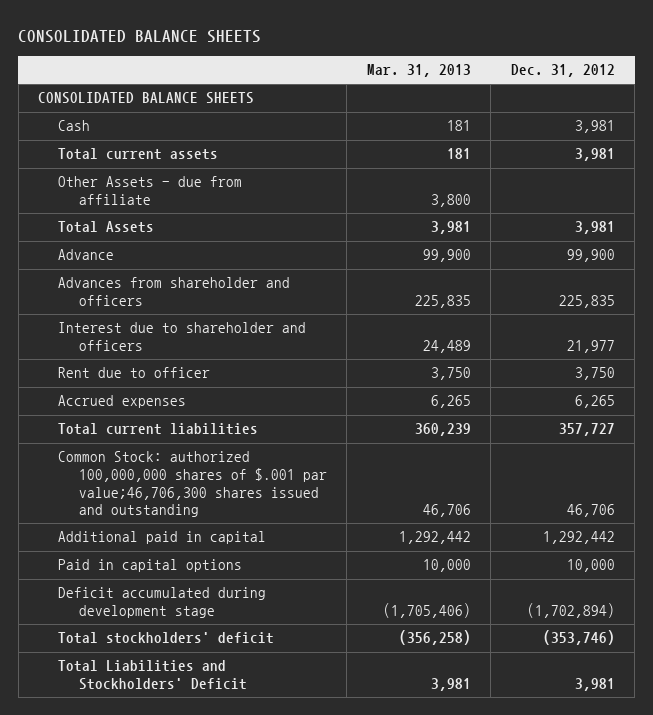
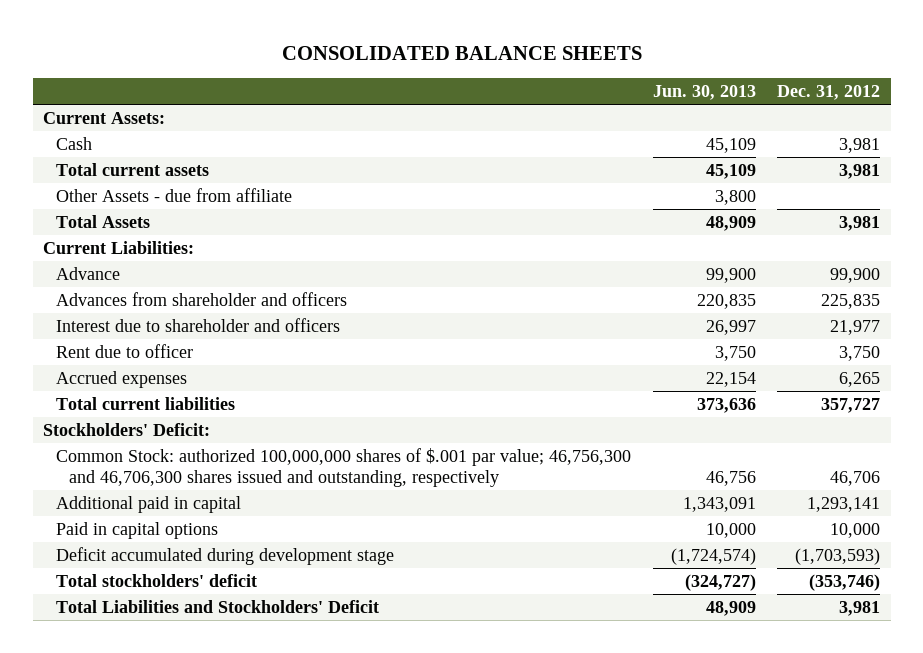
[366,64,471,78] Mar. 31, 2013 -> none
none -> [652,85,756,101] Jun. 30, 2013
[38,92,255,105] CONSOLIDATED BALANCE SHEETS -> none
none -> [43,111,166,124] Current Assets:
none -> [43,240,195,254] Current Liabilities:
none -> [43,422,211,436] Stockholders' Deficit:
[58,451,327,518] Common Stock: authorized 100,000,000 shares of $.001 par value;46,706,300 shares issued and outstanding -> [56,447,632,487] Common Stock: authorized 100,000,000 shares of $.001 par value; 46,756,300 and 46,706,300 shares issued and outstanding, respectively
[542,531,615,545] 1,292,442 -> [806,496,880,512] 1,293,141
[526,602,615,618] (1,702,894) -> [794,547,880,565] (1,703,593)

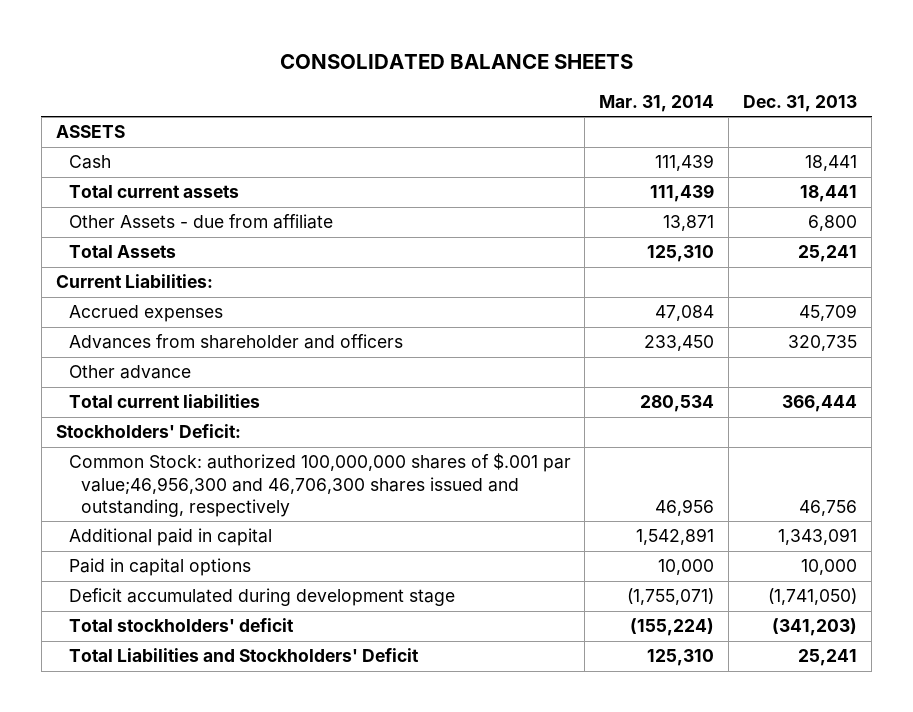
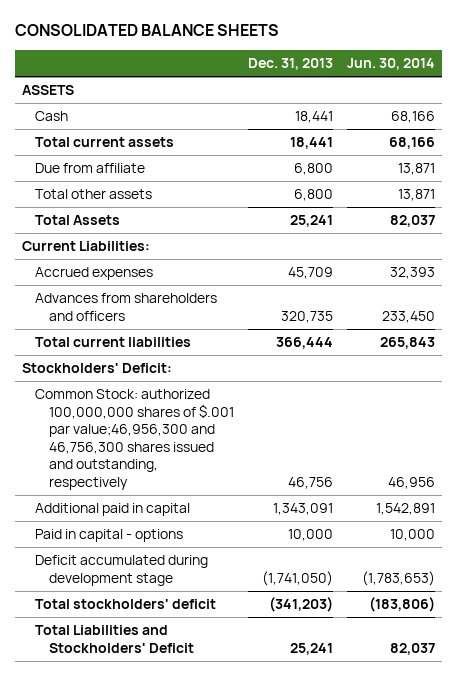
[599,94,715,112] Mar. 31, 2014 -> none
none -> [346,58,435,71] Jun. 30, 2014
[68,214,333,230] Other Assets - due from affiliate -> [35,163,146,174] Due from affiliate
none -> [35,189,153,200] Total other assets
[68,365,191,380] Other advance -> none
[68,334,403,350] Advances from shareholder and officers -> [35,293,218,321] Advances from shareholders and officers
[68,453,571,517] Common Stock: authorized 100,000,000 shares of $.001 par value;46,956,300 and 46,706,300 shares issued and outstanding, respectively -> [35,389,234,490] Common Stock: authorized 100,000,000 shares of $.001 par value;46,956,300 and 46,756,300 shares issued and outstanding, respectively
[68,558,251,577] Paid in capital options -> [35,529,184,543] Paid in capital - options

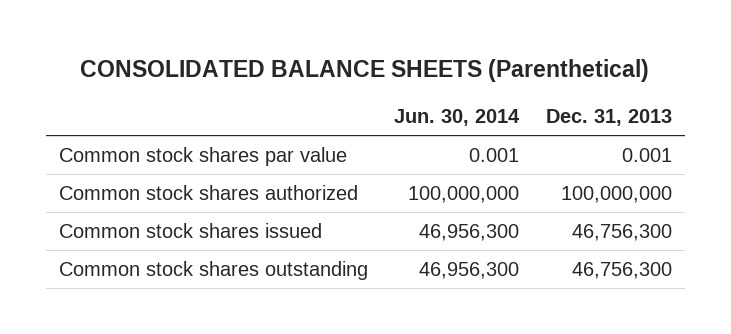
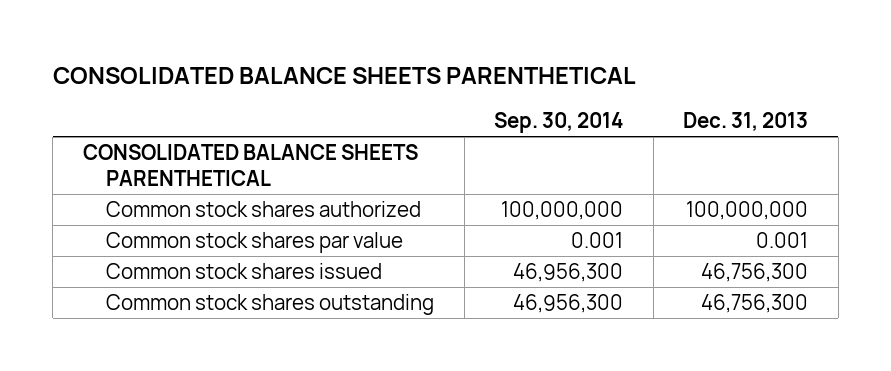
[80,59,650,83] CONSOLIDATED BALANCE SHEETS (Parenthetical) -> [52,67,636,85] CONSOLIDATED BALANCE SHEETS PARENTHETICAL
[394,109,521,127] Jun. 30, 2014 -> none
none -> [494,112,624,134] Sep. 30, 2014
none -> [82,144,418,187] CONSOLIDATED BALANCE SHEETS PARENTHETICAL
[59,146,348,166] Common stock shares par value -> [106,232,404,254] Common stock shares par value

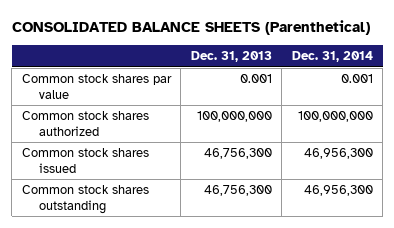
[52,67,636,85] CONSOLIDATED BALANCE SHEETS PARENTHETICAL -> [11,19,370,35] CONSOLIDATED BALANCE SHEETS (Parenthetical)
[494,112,624,134] Sep. 30, 2014 -> none
none -> [291,51,373,63] Dec. 31, 2014
[82,144,418,187] CONSOLIDATED BALANCE SHEETS PARENTHETICAL -> none
[106,201,422,218] Common stock shares authorized -> [21,111,149,136] Common stock shares authorized

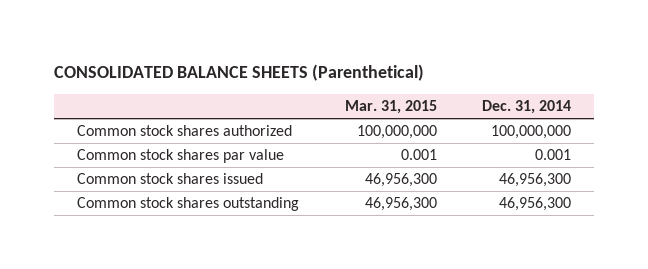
[190,51,272,63] Dec. 31, 2013 -> none
none -> [344,100,437,115] Mar. 31, 2015
[21,74,172,99] Common stock shares par value -> [76,149,284,164] Common stock shares par value

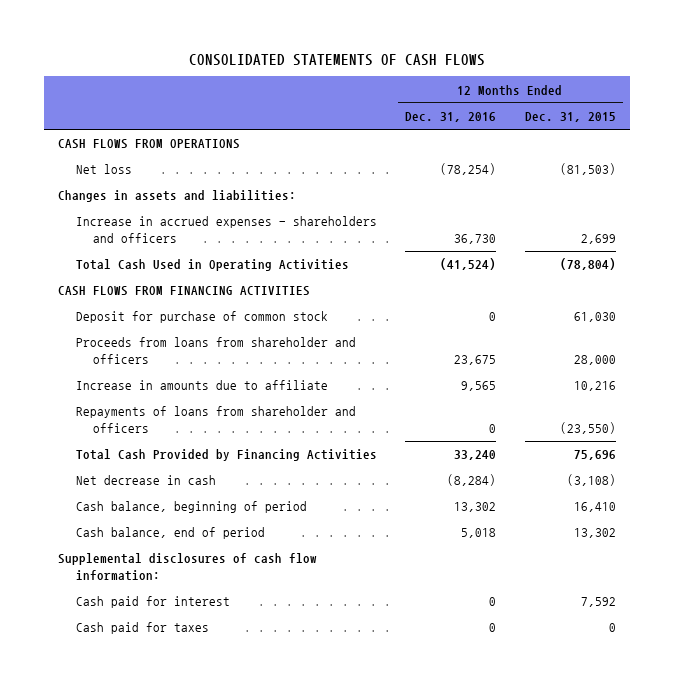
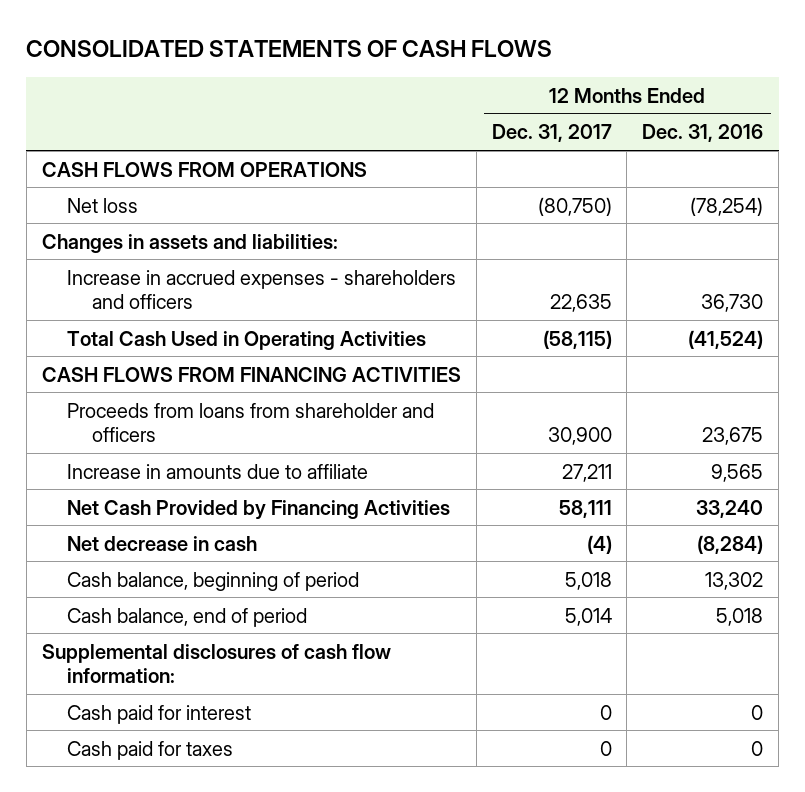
[524,112,616,123] Dec. 31, 2015 -> none
none -> [491,124,612,143] Dec. 31, 2017
[75,311,328,324] Deposit for purchase of common stock -> none
[75,406,356,433] Repayments of loans from shareholder and officers -> none
[75,449,377,462] Total Cash Provided by Financing Activities -> [66,499,450,520] Net Cash Provided by Financing Activities

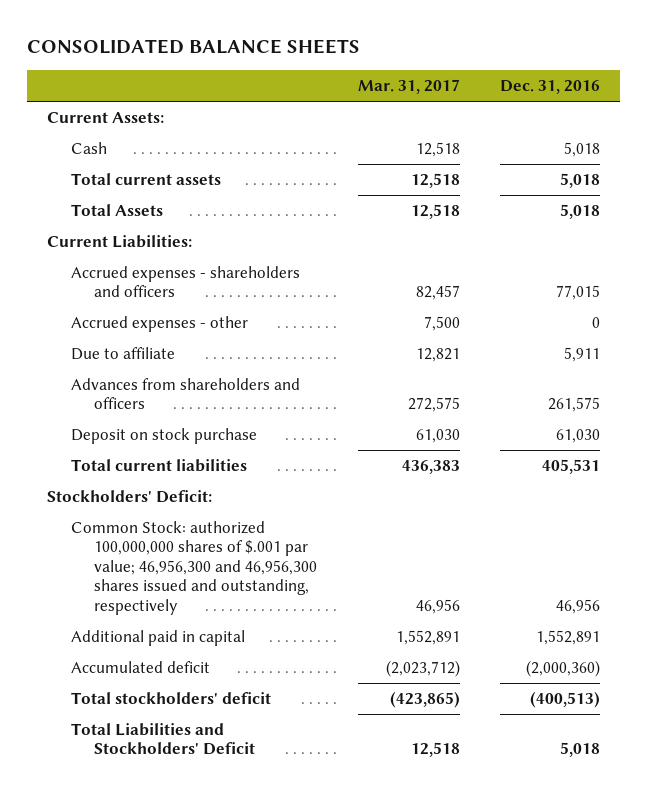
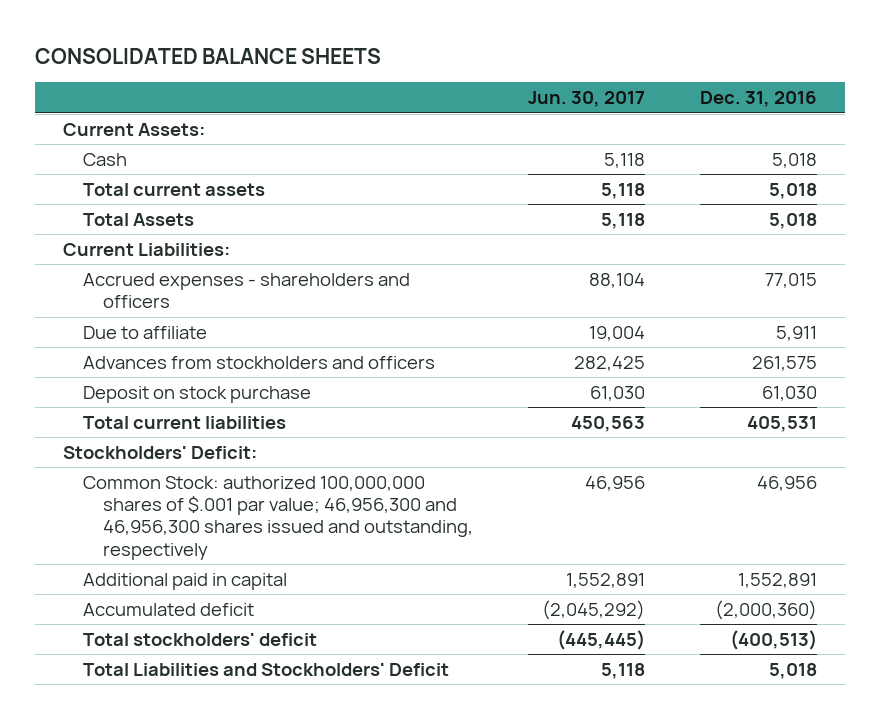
[357,79,460,95] Mar. 31, 2017 -> none
none -> [528,91,646,108] Jun. 30, 2017
[70,315,248,332] Accrued expenses - other -> none
[70,377,300,410] Advances from shareholders and officers -> [83,355,436,369] Advances from stockholders and officers

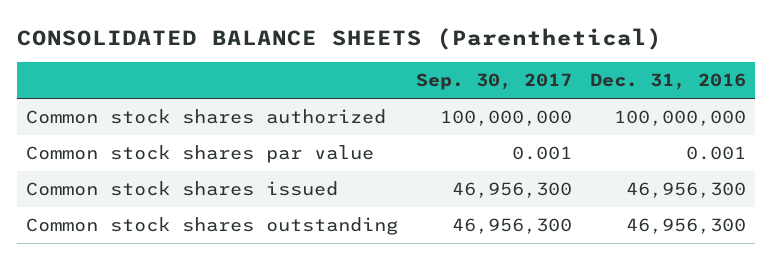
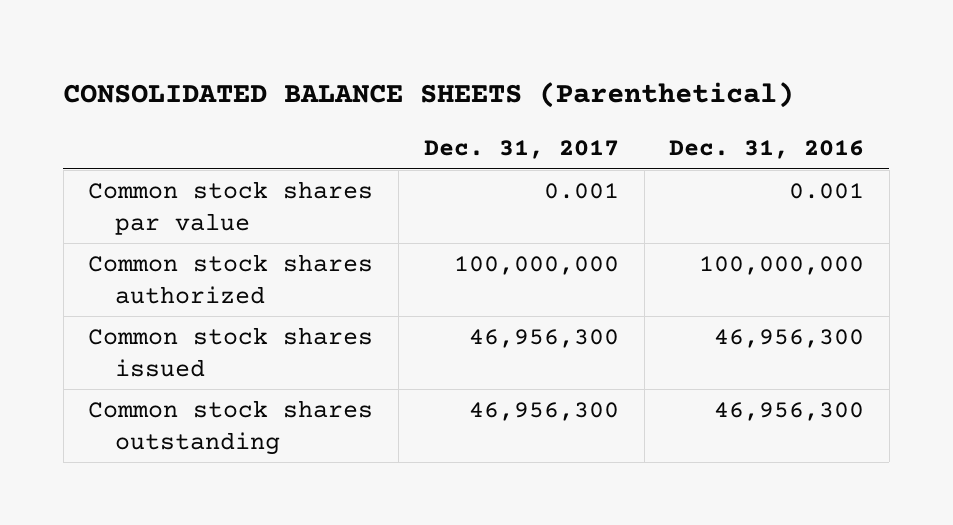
[416,73,573,91] Sep. 30, 2017 -> none
none -> [423,140,619,160] Dec. 31, 2017
[26,109,387,125] Common stock shares authorized -> [88,253,374,304] Common stock shares authorized

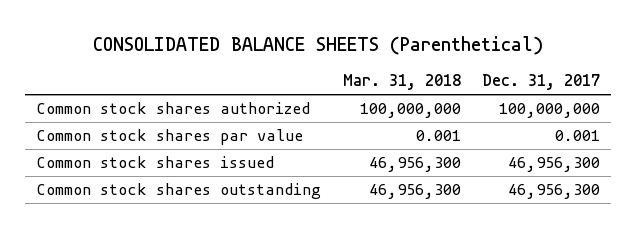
[669,140,865,160] Dec. 31, 2016 -> none
none -> [342,74,461,91] Mar. 31, 2018
[88,180,374,235] Common stock shares par value -> [35,129,303,146] Common stock shares par value

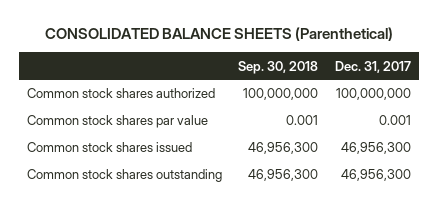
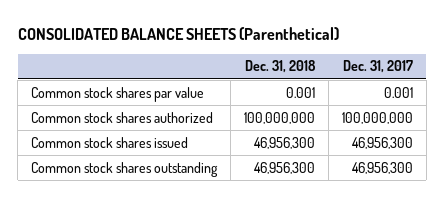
[238,60,319,74] Sep. 30, 2018 -> none
none -> [245,60,317,74] Dec. 31, 2018
[27,88,216,99] Common stock shares authorized -> [31,111,214,123] Common stock shares authorized

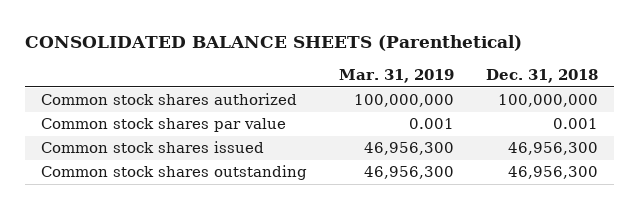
[342,60,413,74] Dec. 31, 2017 -> none
none -> [339,69,455,84] Mar. 31, 2019
[31,86,205,102] Common stock shares par value -> [41,118,287,133] Common stock shares par value

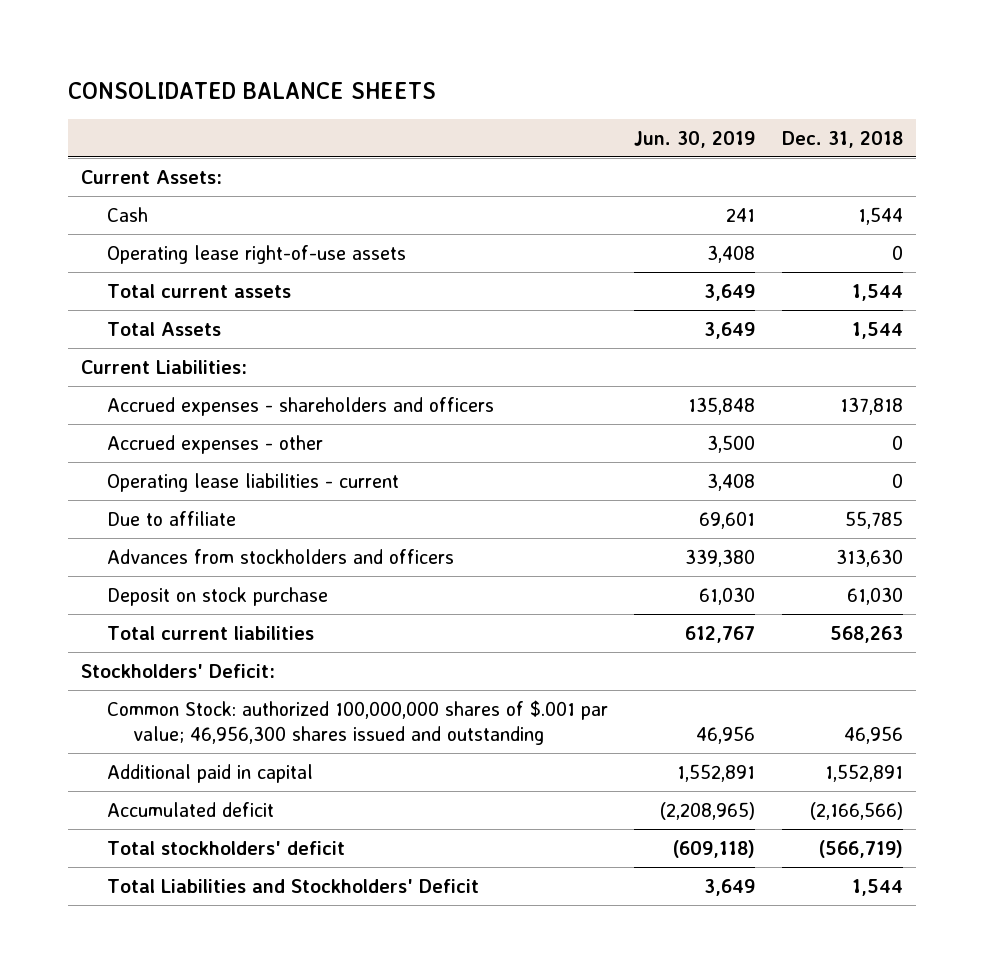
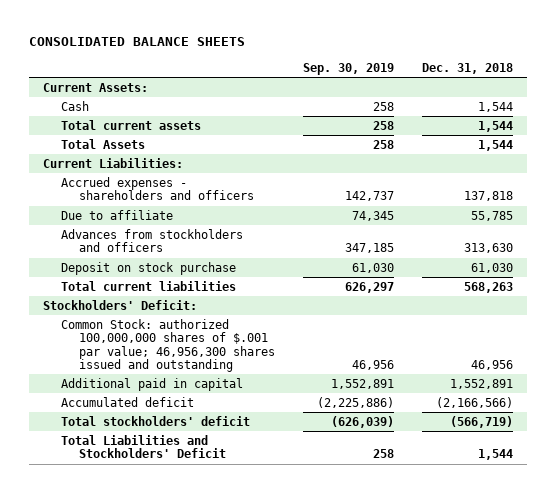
[634,130,756,148] Jun. 30, 2019 -> none
none -> [302,62,394,75] Sep. 30, 2019
[107,244,407,264] Operating lease right-of-use assets -> none
[107,434,324,454] Accrued expenses - other -> none
[107,472,400,492] Operating lease liabilities - current -> none

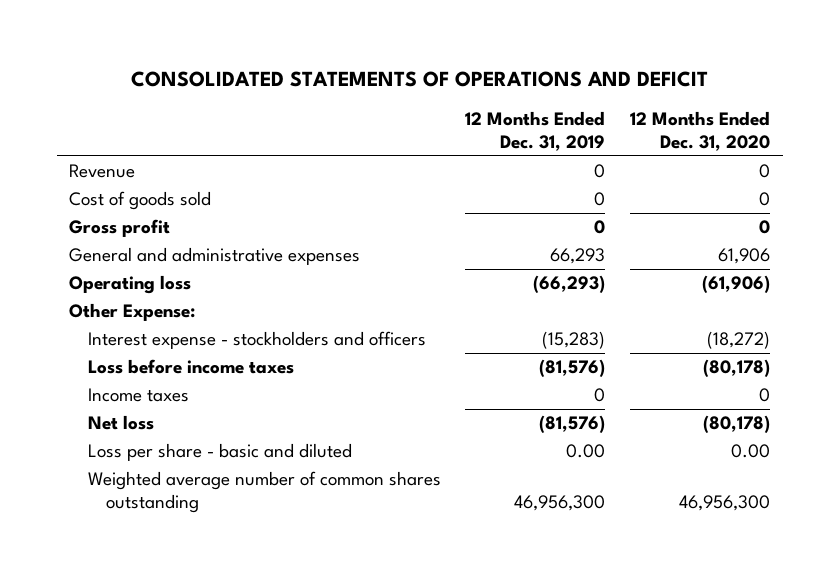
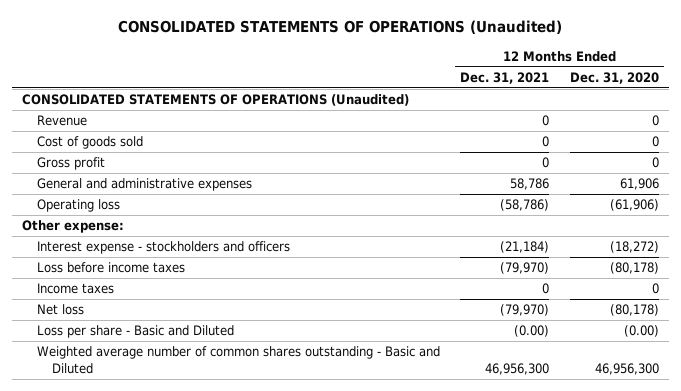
[130,71,708,88] CONSOLIDATED STATEMENTS OF OPERATIONS AND DEFICIT -> [118,20,563,35] CONSOLIDATED STATEMENTS OF OPERATIONS (Unaudited)
[465,111,606,151] 12 Months Ended Dec. 31, 2019 -> none
none -> [460,71,550,84] Dec. 31, 2021
none -> [22,94,410,107] CONSOLIDATED STATEMENTS OF OPERATIONS (Unaudited)
[69,303,196,322] Other Expense: -> [22,220,125,234] Other expense:
[87,443,352,462] Loss per share - basic and diluted -> [37,325,235,339] Loss per share - Basic and Diluted
[731,444,771,459] 0.00 -> [623,325,659,338] (0.00)
[87,471,441,513] Weighted average number of common shares outstanding -> [37,346,441,374] Weighted average number of common shares outstanding - Basic and Diluted

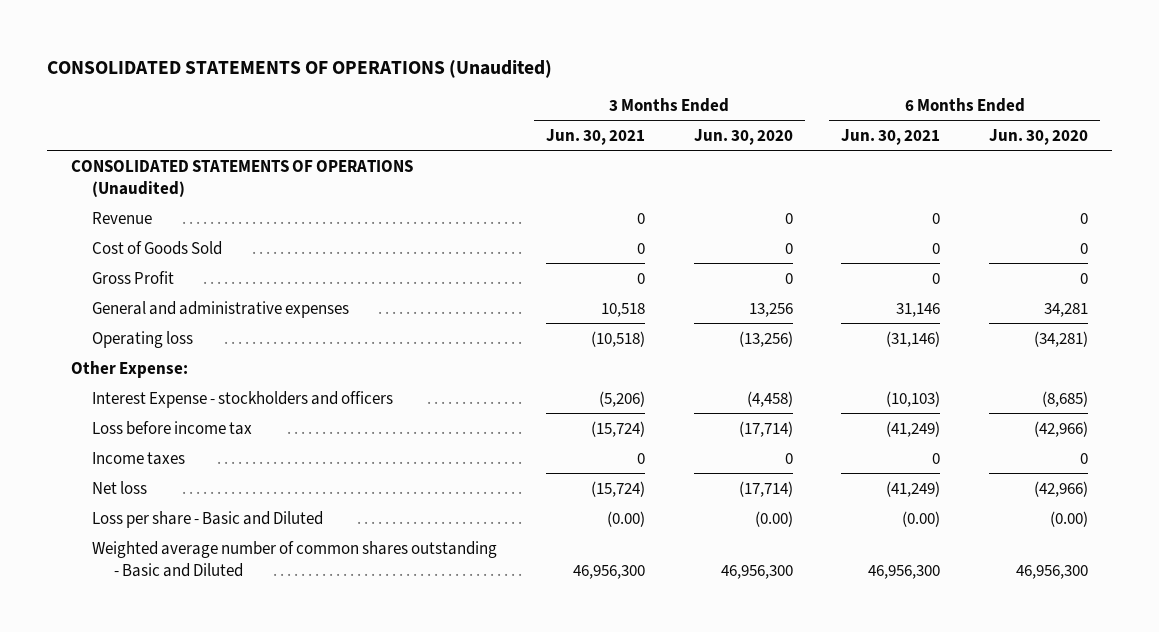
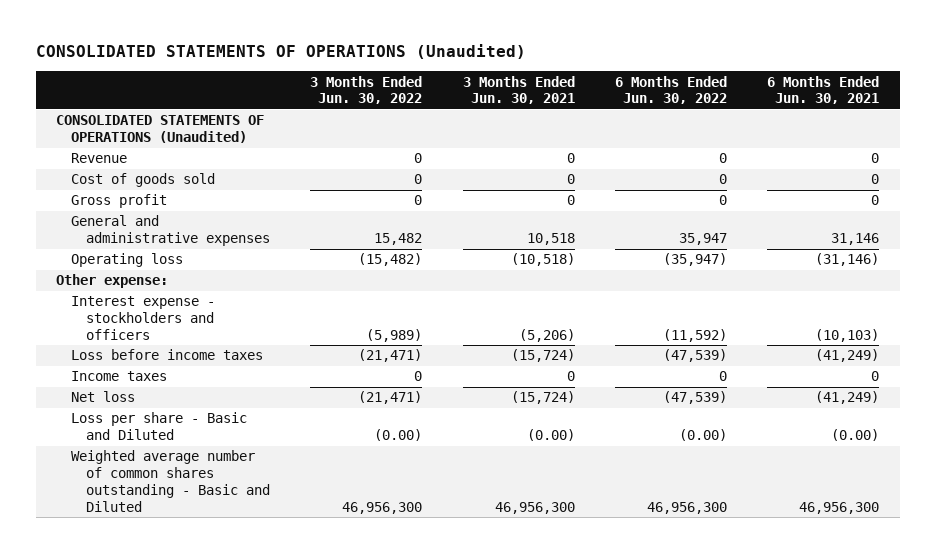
[693,129,793,146] Jun. 30, 2020 -> none
[988,129,1088,146] Jun. 30, 2020 -> none
none -> [310,75,423,105] 3 Months Ended Jun. 30, 2022
none -> [615,75,728,105] 6 Months Ended Jun. 30, 2022
[92,240,223,255] Cost of Goods Sold -> [70,173,215,188] Cost of goods sold
[92,270,175,284] Gross Profit -> [70,194,167,209] Gross profit
[71,360,189,378] Other Expense: -> [56,274,169,289] Other expense:
[92,390,394,408] Interest Expense - stockholders and officers -> [70,296,215,341] Interest expense - stockholders and officers
[92,420,253,435] Loss before income tax -> [70,349,263,361] Loss before income taxes

